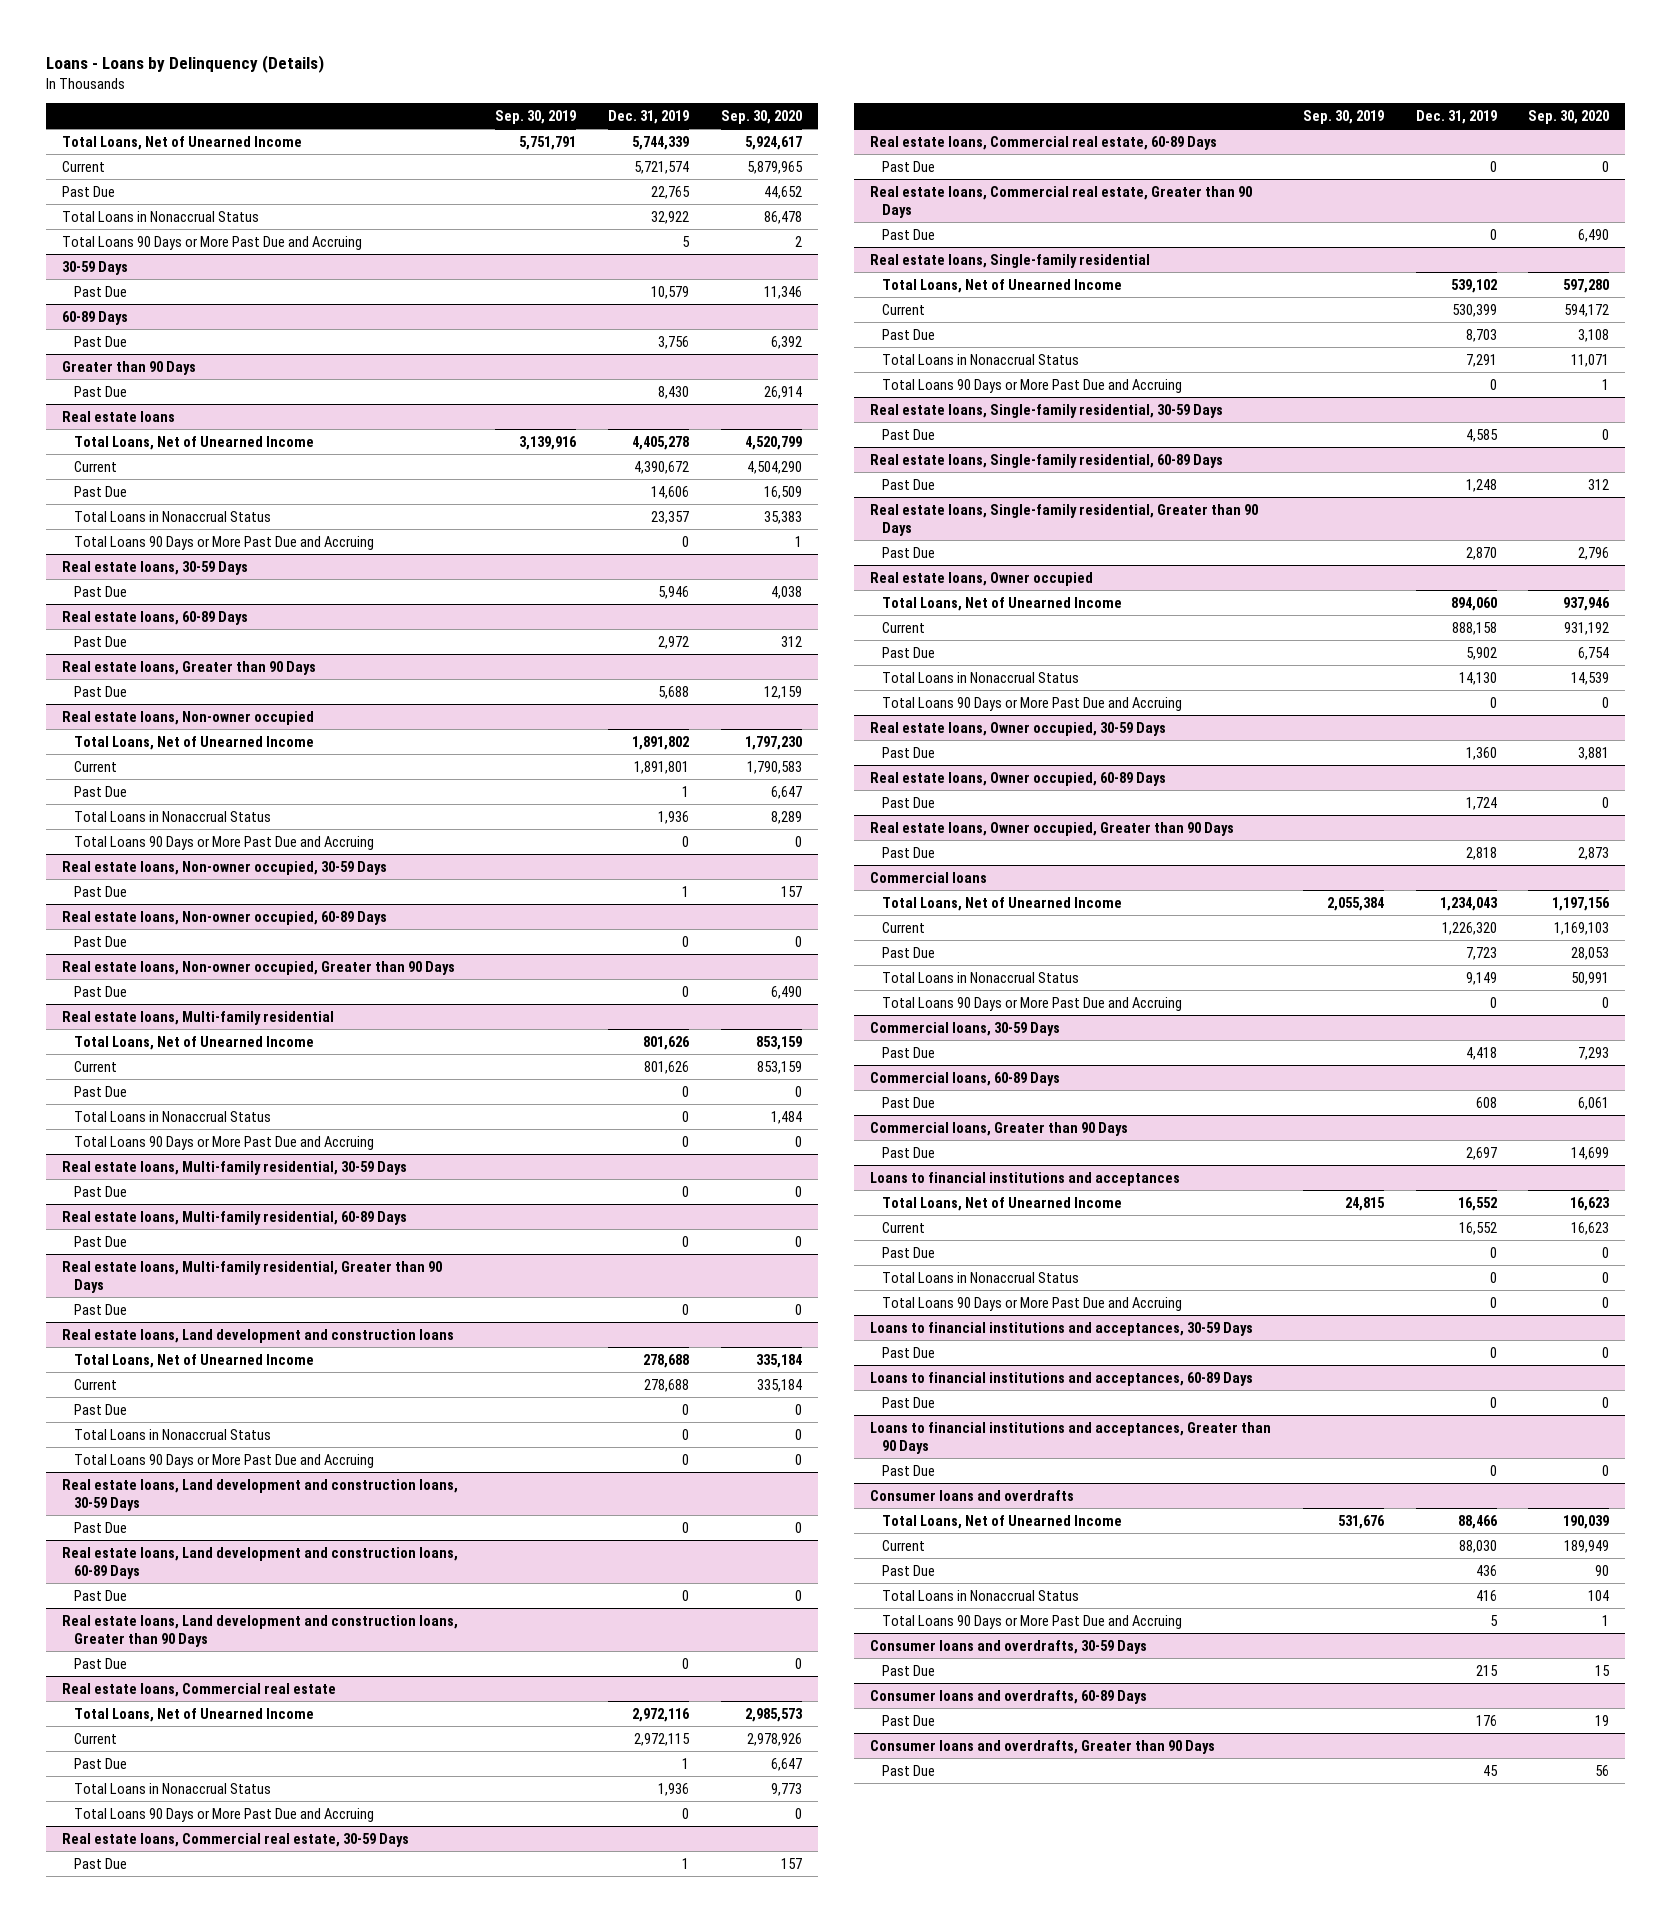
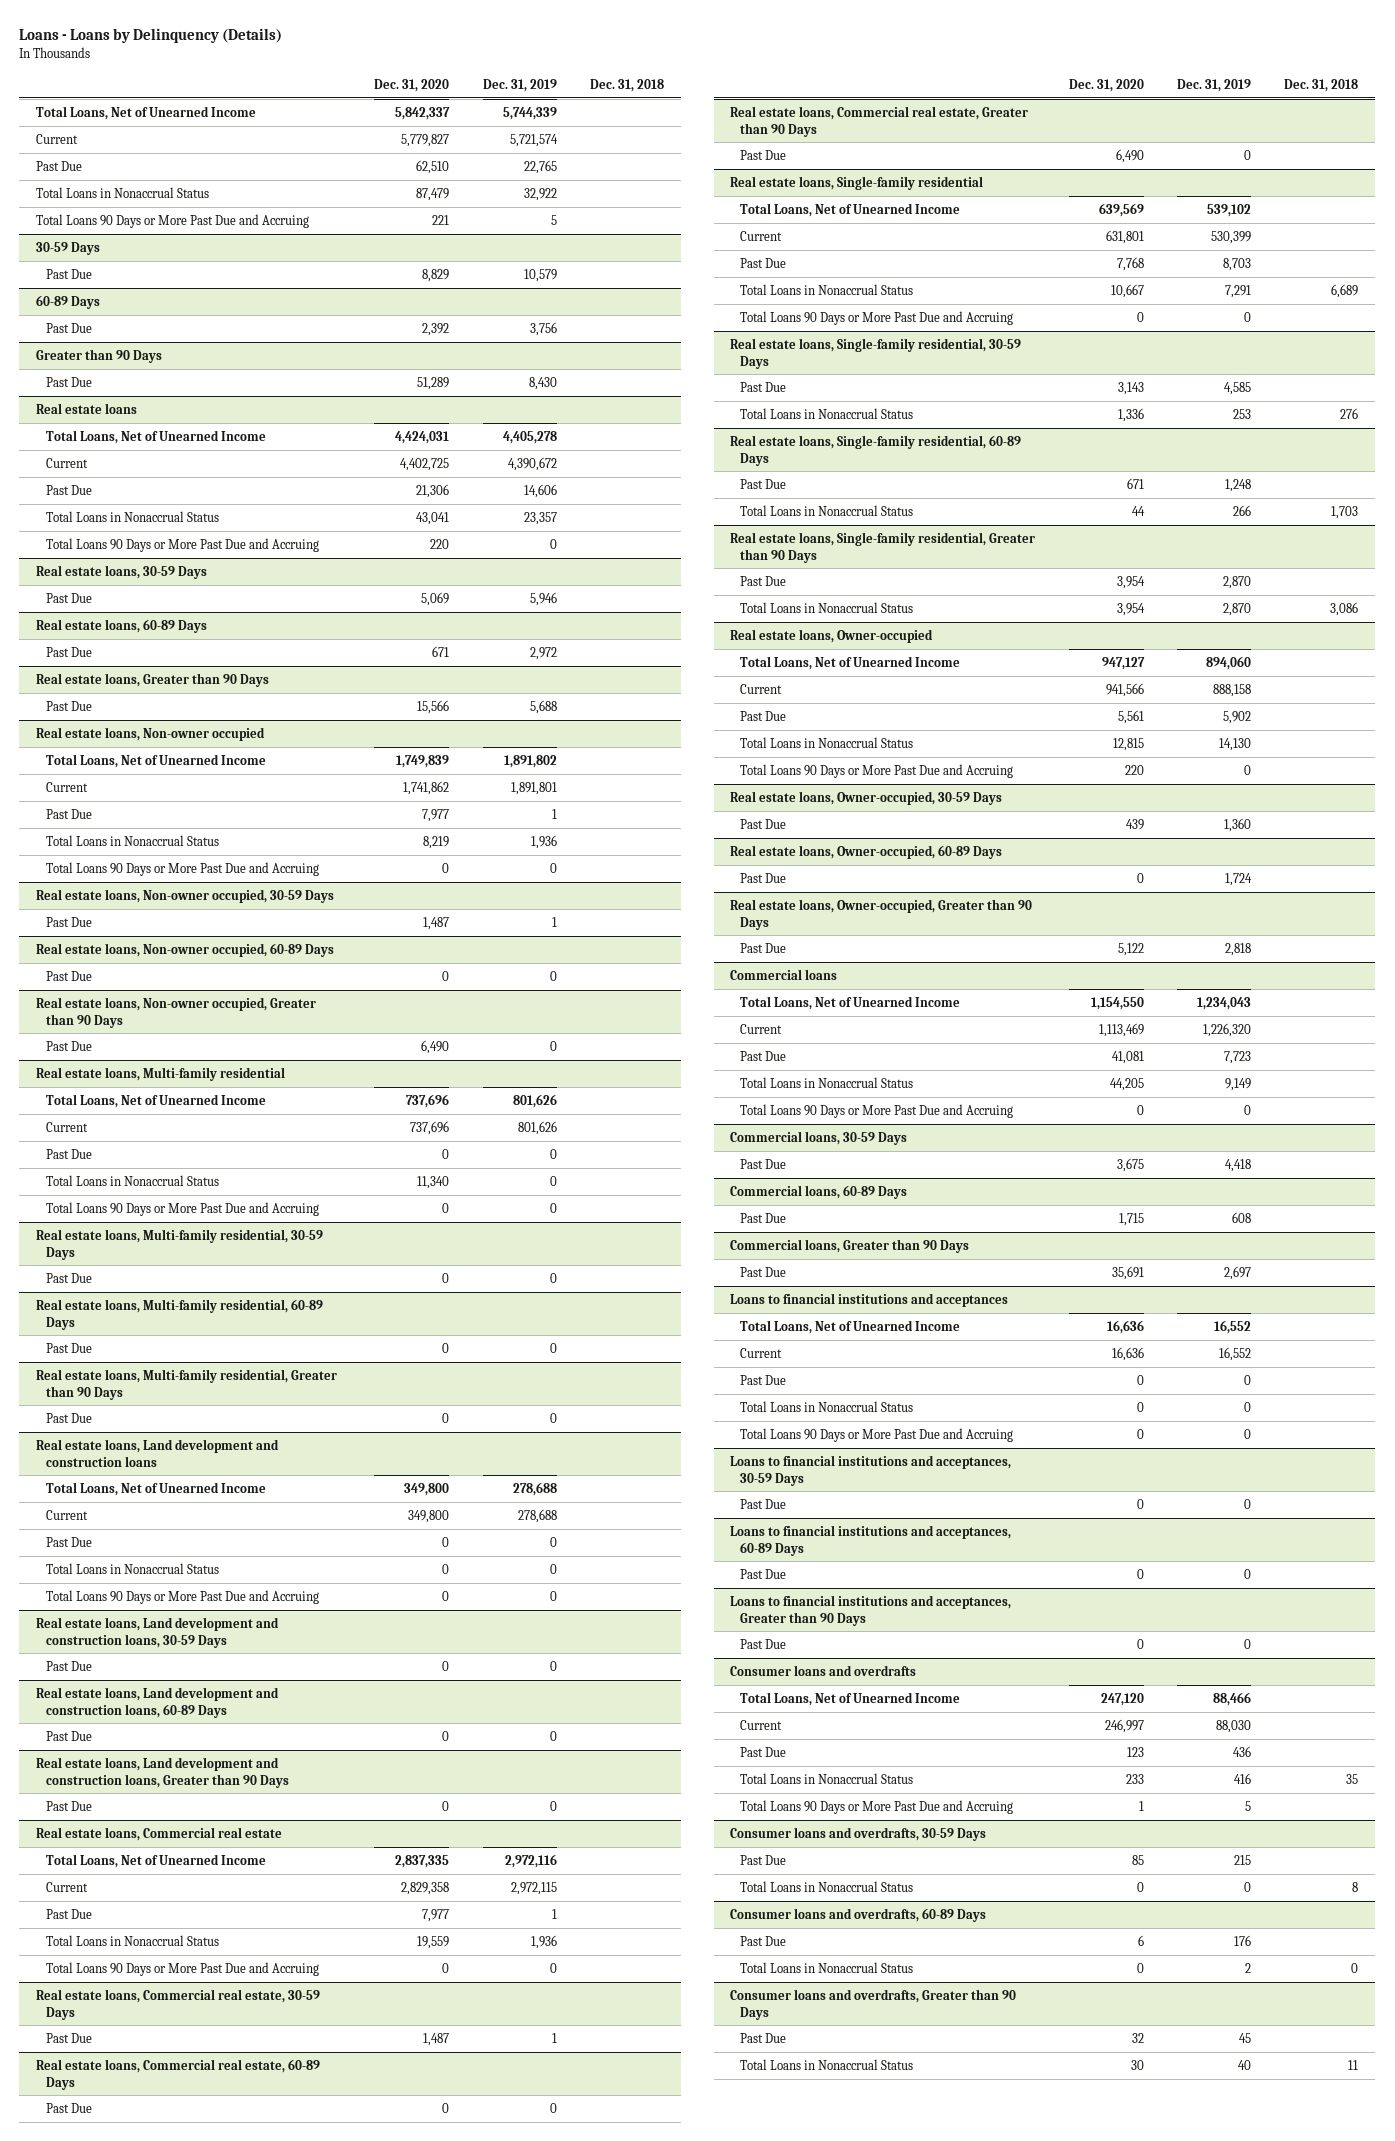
[495,109,577,124] Sep. 30, 2019 -> none
[720,109,802,124] Sep. 30, 2020 -> none
none -> [374,78,450,92] Dec. 31, 2020
none -> [590,78,665,92] Dec. 31, 2018
none -> [740,407,914,419] Total Loans in Nonaccrual Status
none -> [740,504,914,516] Total Loans in Nonaccrual Status
none -> [740,601,914,613] Total Loans in Nonaccrual Status
[869,571,1093,586] Real estate loans, Owner occupied -> [730,628,934,643] Real estate loans, Owner-occupied
[869,721,1166,736] Real estate loans, Owner occupied, 30-59 Days -> [730,790,1003,805] Real estate loans, Owner-occupied, 30-59 Days
[869,771,1166,786] Real estate loans, Owner occupied, 60-89 Days -> [730,844,1003,859] Real estate loans, Owner-occupied, 60-89 Days
[869,821,1234,836] Real estate loans, Owner occupied, Greater than 90 Days -> [730,898,1033,930] Real estate loans, Owner-occupied, Greater than 90 Days
none -> [740,1880,914,1892] Total Loans in Nonaccrual Status
none -> [740,1961,914,1973] Total Loans in Nonaccrual Status
none -> [740,2058,914,2070] Total Loans in Nonaccrual Status

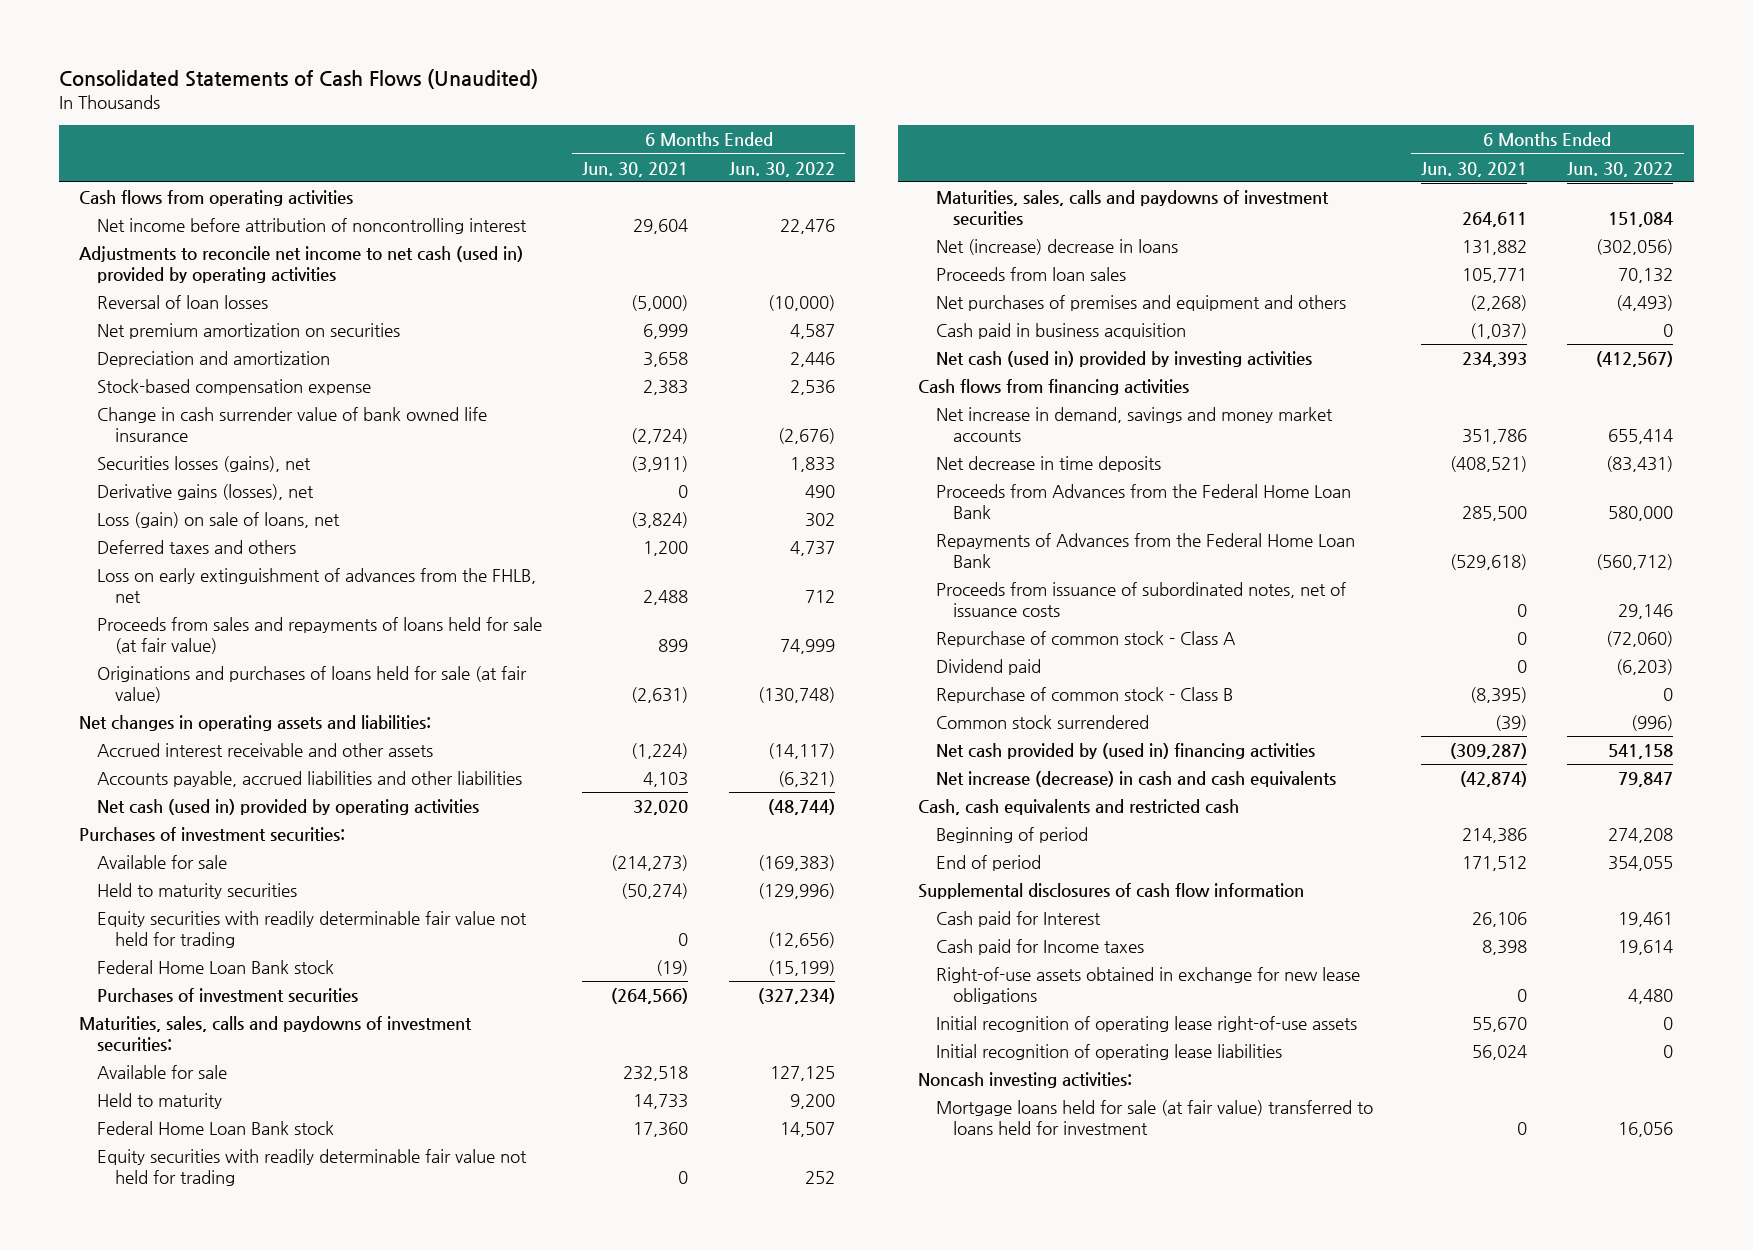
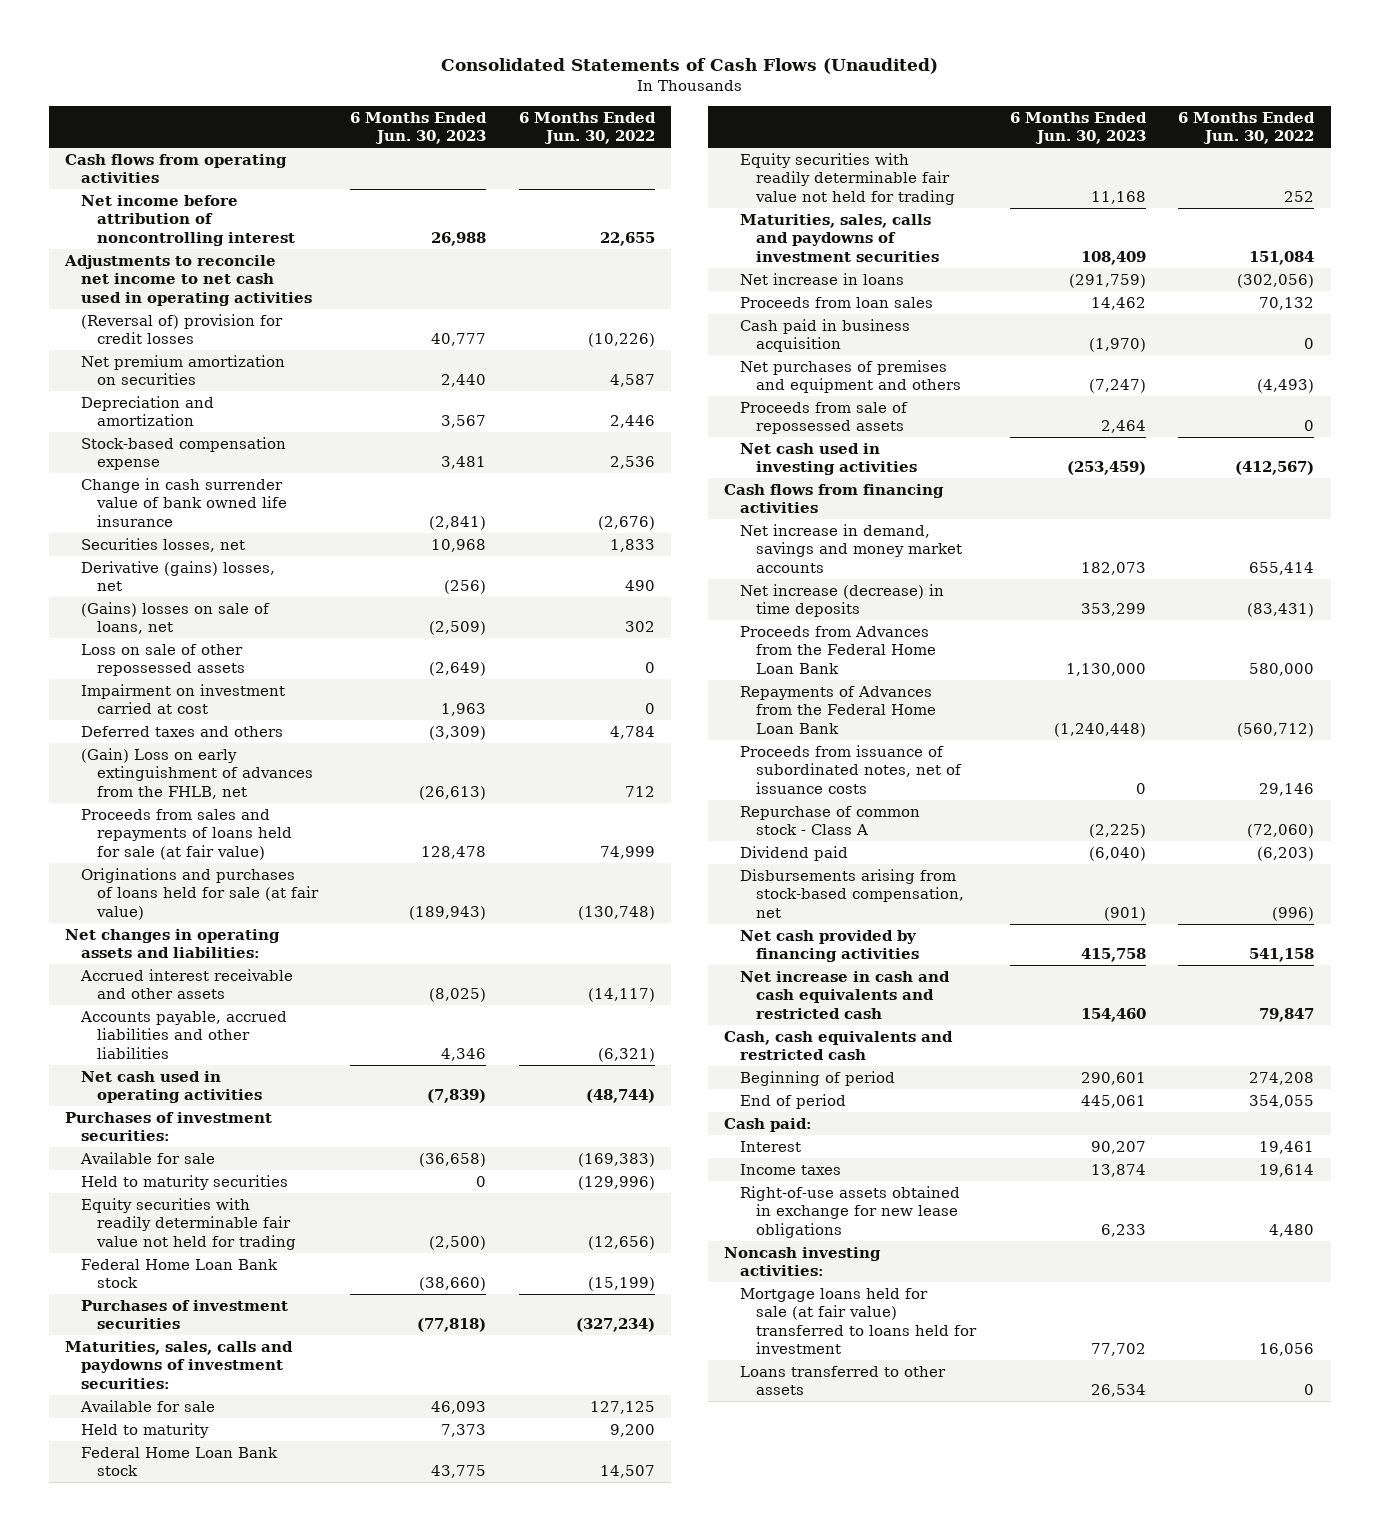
[582,161,689,177] Jun. 30, 2021 -> none
none -> [350,111,488,145] 6 Months Ended Jun. 30, 2023
[779,219,835,235] 22,476 -> [599,231,655,246] 22,655
[79,246,524,283] Adjustments to reconcile net income to net cash (used in) provided by operating activities -> [63,254,312,306] Adjustments to reconcile net income to net cash used in operating activities
[96,295,268,310] Reversal of loan losses -> [80,313,283,345] (Reversal of) provision for credit losses
[767,295,835,312] (10,000) -> [587,333,655,348] (10,226)
[96,456,311,473] Securities losses (gains), net -> [80,537,245,552] Securities losses, net
[96,484,314,501] Derivative gains (losses), net -> [80,560,275,592] Derivative (gains) losses, net
[96,512,340,529] Loss (gain) on sale of loans, net -> [80,601,270,635] (Gains) losses on sale of loans, net
none -> [80,643,245,677] Loss on sale of other repossessed assets
none -> [80,683,285,715] Impairment on investment carried at cost
[789,541,835,557] 4,737 -> [609,725,655,739] 4,784
[96,568,536,603] Loss on early extinguishment of advances from the FHLB, net -> [80,747,313,799] (Gain) Loss on early extinguishment of advances from the FHLB, net
[96,799,479,816] Net cash (used in) provided by operating activities -> [80,1070,262,1104] Net cash used in operating activities
[935,239,1178,256] Net (increase) decrease in loans -> [740,272,905,285] Net increase in loans
[935,295,1346,312] Net purchases of premises and equipment and others -> [740,359,962,394] Net purchases of premises and equipment and others
none -> [740,401,909,435] Proceeds from sale of repossessed assets
[935,351,1312,368] Net cash (used in) provided by investing activities -> [740,442,918,476] Net cash used in investing activities
[935,456,1161,473] Net decrease in time deposits -> [740,583,945,618] Net increase (decrease) in time deposits
[935,687,1233,704] Repurchase of common stock - Class B -> none
[935,715,1149,730] Common stock surrendered -> [740,868,965,918] Disbursements arising from stock-based compensation, net
[935,743,1315,760] Net cash provided by (used in) financing activities -> [740,929,920,963] Net cash provided by financing activities
[935,771,1336,788] Net increase (decrease) in cash and cash equivalents -> [740,970,951,1019] Net increase in cash and cash equivalents and restricted cash
[917,883,1304,900] Supplemental disclosures of cash flow information -> none
none -> [724,1117,813,1132] Cash paid:
[935,911,1101,928] Cash paid for Interest -> [740,1140,802,1152] Interest
[935,939,1144,956] Cash paid for Income taxes -> [740,1163,842,1175] Income taxes
[935,1016,1357,1033] Initial recognition of operating lease right-of-use assets -> none
[935,1044,1282,1061] Initial recognition of operating lease liabilities -> none
none -> [740,1365,947,1396] Loans transferred to other assets

